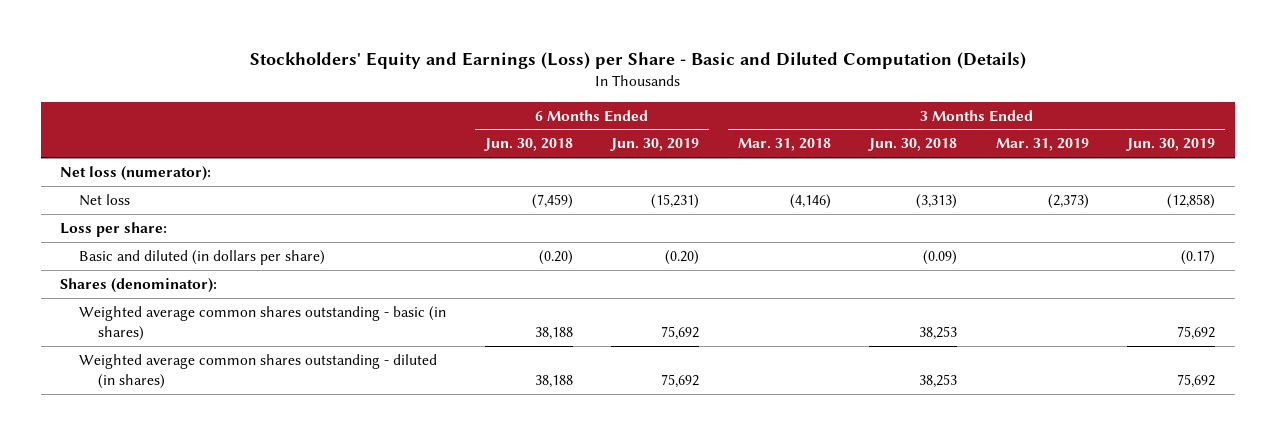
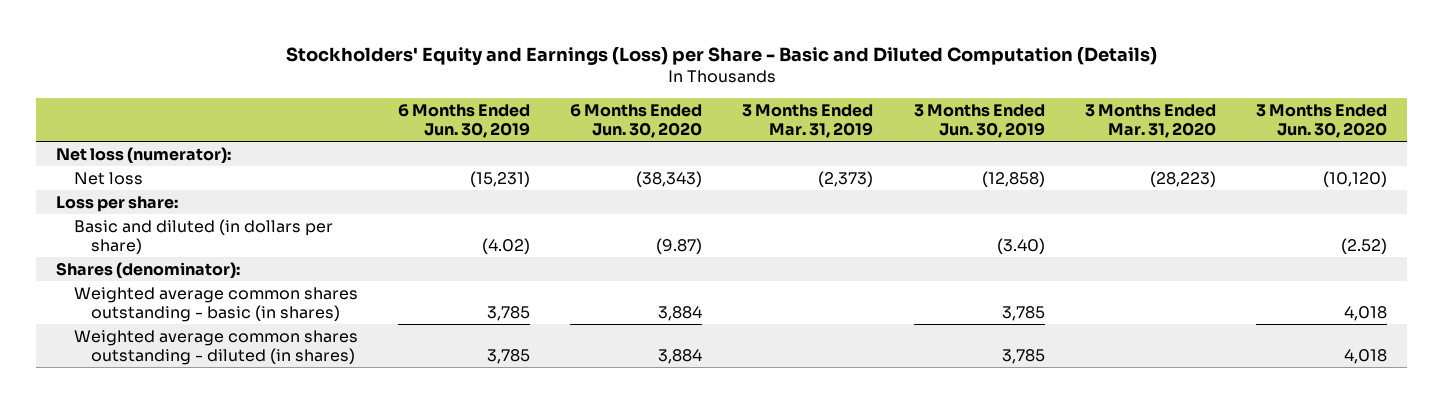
[483,138,573,152] Jun. 30, 2018 -> none
[737,138,831,152] Mar. 31, 2018 -> none
[868,138,958,152] Jun. 30, 2018 -> none
none -> [570,104,703,139] 6 Months Ended Jun. 30, 2020
none -> [1084,104,1216,139] 3 Months Ended Mar. 31, 2020
none -> [1256,104,1388,139] 3 Months Ended Jun. 30, 2020
[665,249,700,265] (0.20) -> [481,237,530,254] (4.02)
[1181,249,1216,265] (0.17) -> [996,237,1045,254] (3.40)
[661,325,700,340] 75,692 -> [486,305,530,321] 3,785
[1177,325,1216,340] 75,692 -> [1001,305,1045,321] 3,785
[661,373,700,388] 75,692 -> [486,348,530,364] 3,785
[1177,373,1216,388] 75,692 -> [1001,348,1045,364] 3,785

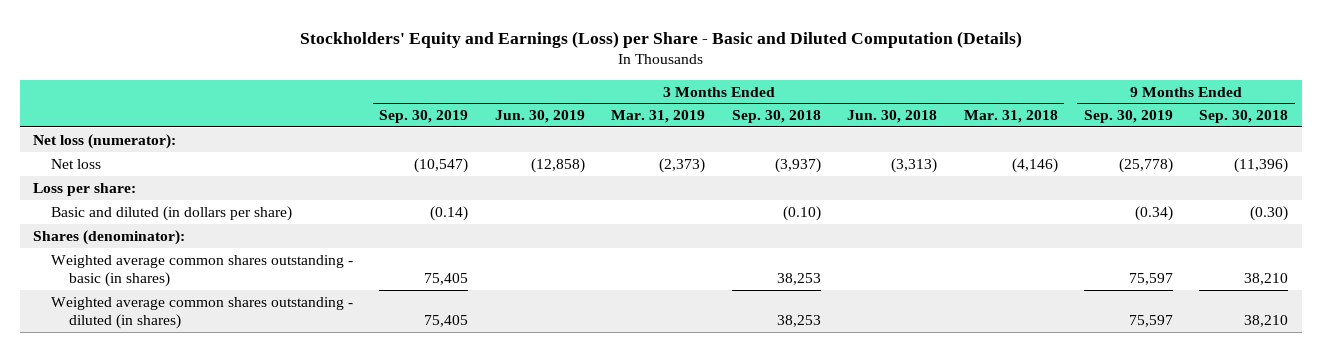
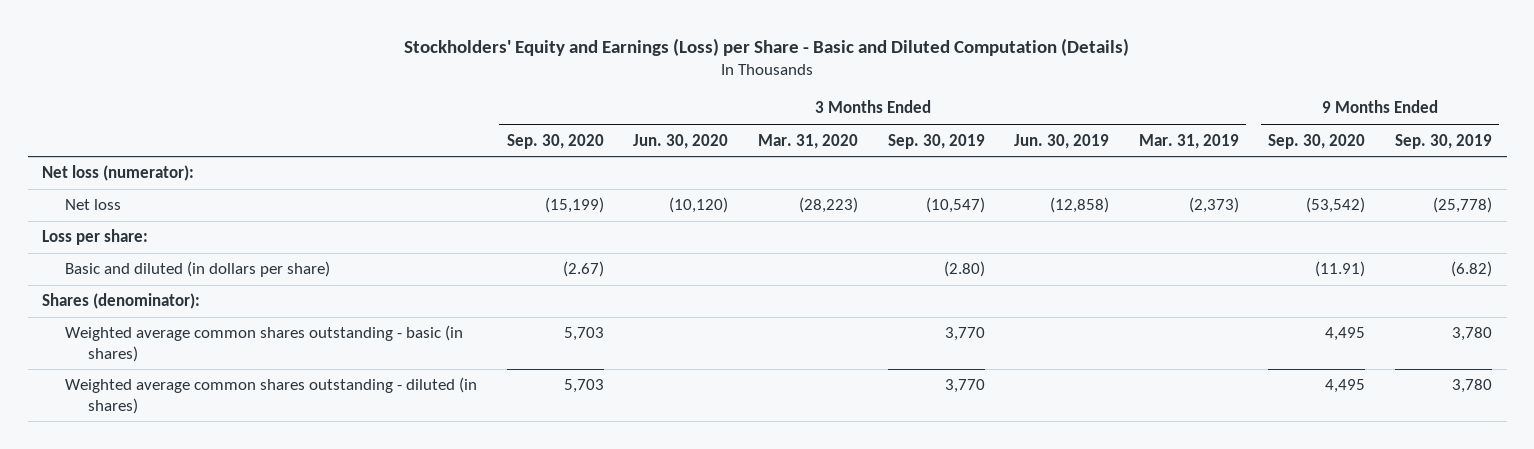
[731,110,821,124] Sep. 30, 2018 -> none
[847,110,938,124] Jun. 30, 2018 -> none
[963,110,1058,124] Mar. 31, 2018 -> none
[1199,110,1289,124] Sep. 30, 2018 -> none
none -> [506,133,604,149] Sep. 30, 2020
none -> [633,133,729,149] Jun. 30, 2020
none -> [758,133,859,149] Mar. 31, 2020
none -> [1268,133,1366,149] Sep. 30, 2020
[430,205,469,221] (0.14) -> [943,261,985,278] (2.80)
[1135,205,1174,221] (0.34) -> [1450,261,1492,278] (6.82)
[424,272,469,285] 75,405 -> [944,327,985,342] 3,770
[1129,272,1174,285] 75,597 -> [1451,327,1492,342] 3,780
[424,314,469,327] 75,405 -> [944,379,985,394] 3,770
[1129,314,1174,327] 75,597 -> [1451,379,1492,394] 3,780

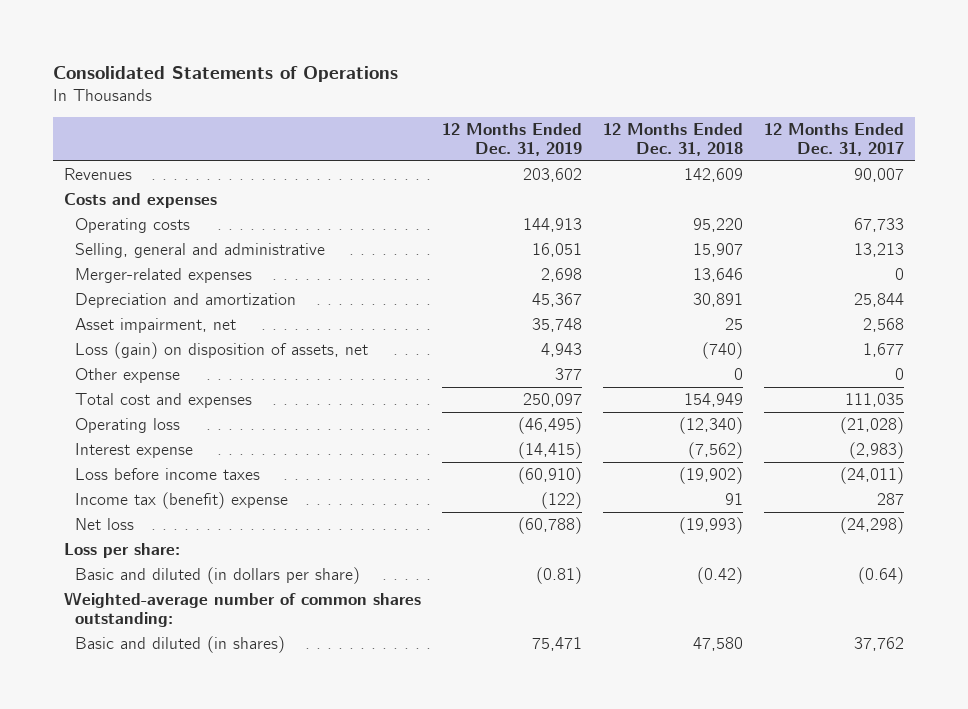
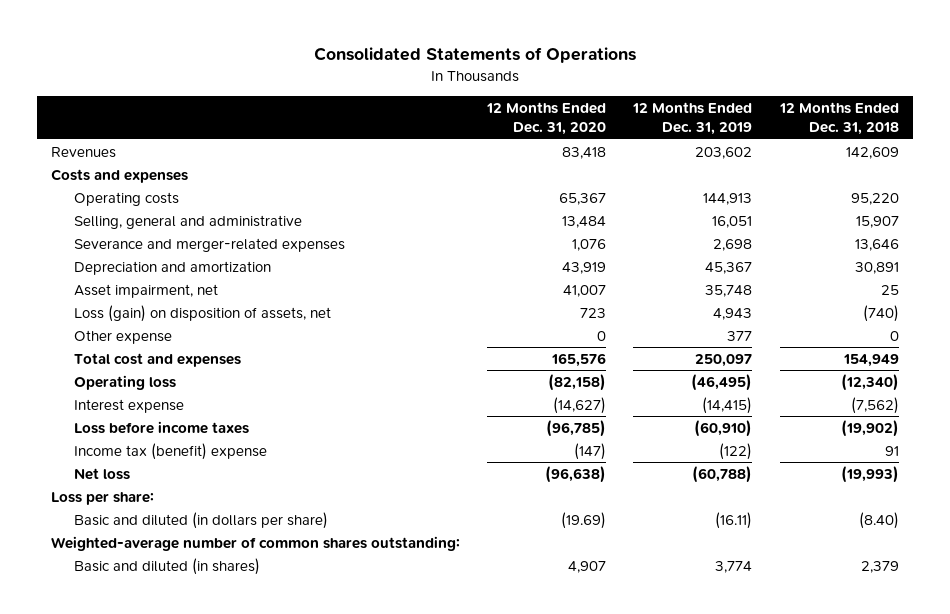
[764,123,905,157] 12 Months Ended Dec. 31, 2017 -> none
none -> [486,101,607,135] 12 Months Ended Dec. 31, 2020
[75,268,253,284] Merger-related expenses -> [74,237,346,252] Severance and merger-related expenses
[535,567,582,585] (0.81) -> [715,511,753,529] (16.11)
[697,567,744,585] (0.42) -> [858,511,899,529] (8.40)
[531,637,582,652] 75,471 -> [715,560,753,573] 3,774
[693,637,744,652] 47,580 -> [860,560,899,573] 2,379

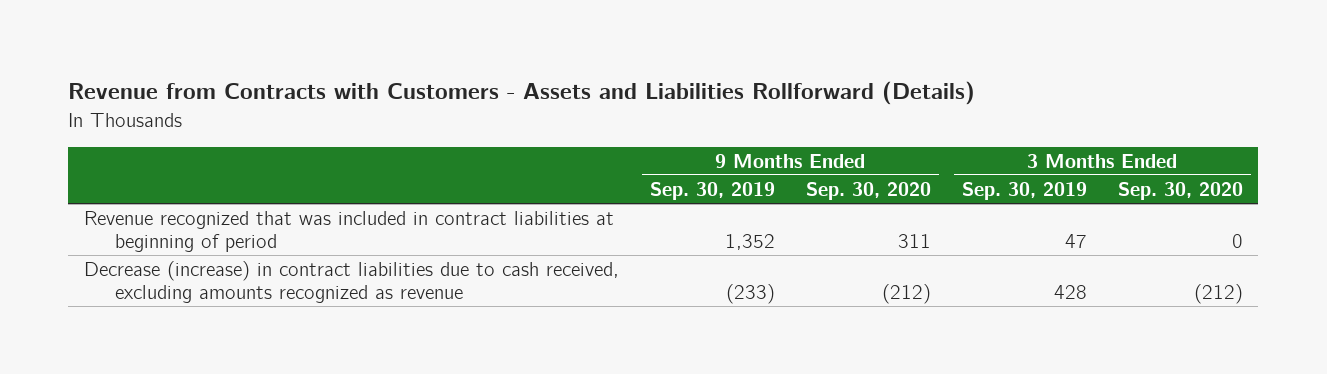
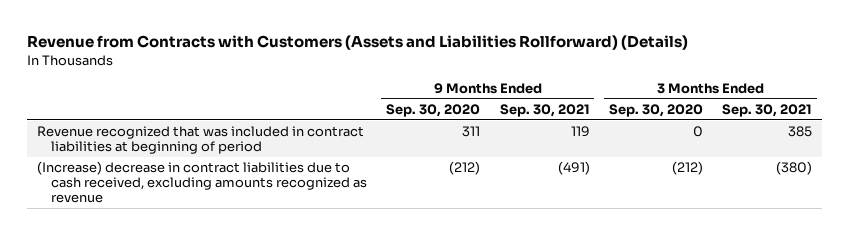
[68,81,976,106] Revenue from Contracts with Customers - Assets and Liabilities Rollforward (Details) -> [27,35,689,51] Revenue from Contracts with Customers (Assets and Liabilities Rollforward) (Details)
[649,181,775,200] Sep. 30, 2019 -> none
[961,181,1087,200] Sep. 30, 2019 -> none
none -> [499,103,590,117] Sep. 30, 2021
none -> [722,103,813,117] Sep. 30, 2021
[83,261,619,304] Decrease (increase) in contract liabilities due to cash received, excluding amounts recognized as revenue -> [36,161,368,204] (Increase) decrease in contract liabilities due to cash received, excluding amounts recognized as revenue

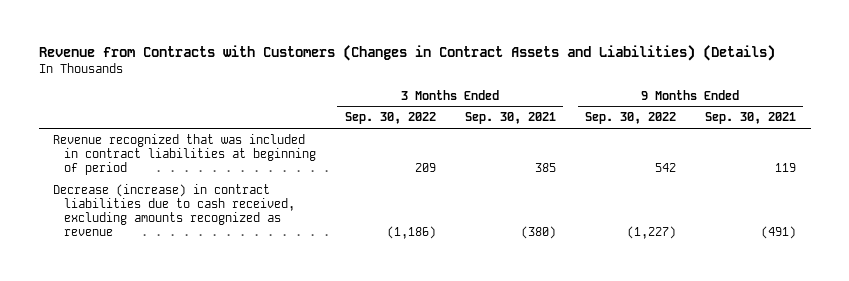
[27,35,689,51] Revenue from Contracts with Customers (Assets and Liabilities Rollforward) (Details) -> [38,44,775,61] Revenue from Contracts with Customers (Changes in Contract Assets and Liabilities) (Details)
[386,103,481,117] Sep. 30, 2020 -> none
[608,103,703,117] Sep. 30, 2020 -> none
none -> [344,112,436,125] Sep. 30, 2022
none -> [584,112,676,125] Sep. 30, 2022
[36,161,368,204] (Increase) decrease in contract liabilities due to cash received, excluding amounts recognized as revenue -> [53,184,295,236] Decrease (increase) in contract liabilities due to cash received, excluding amounts recognized as revenue

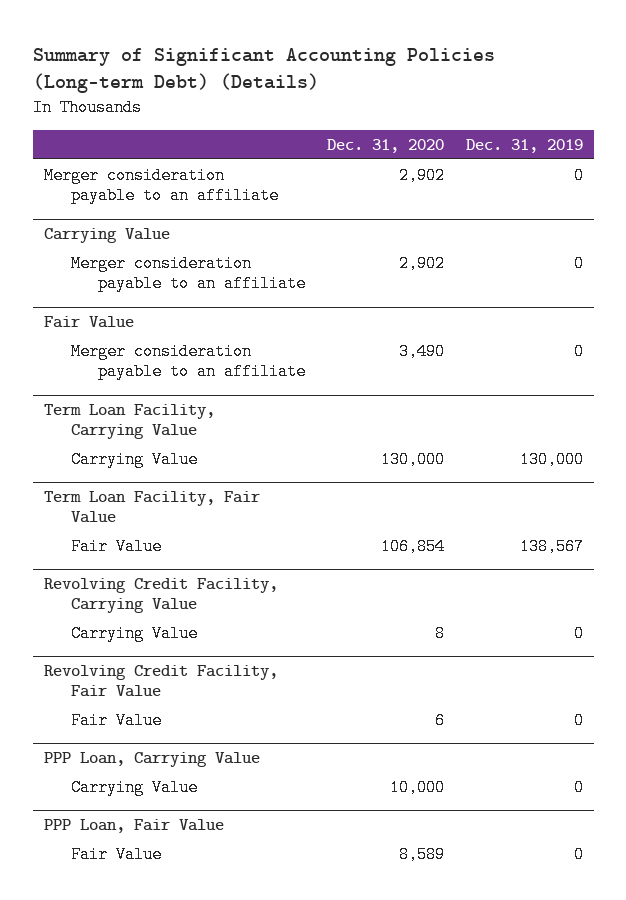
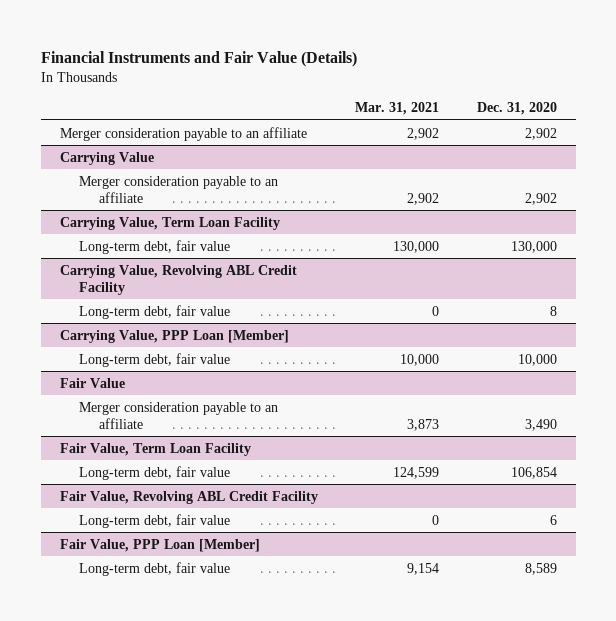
[32,47,495,94] Summary of Significant Accounting Policies (Long-term Debt) (Details) -> [40,50,357,67] Financial Instruments and Fair Value (Details)
[465,138,583,153] Dec. 31, 2019 -> none
none -> [355,102,440,116] Mar. 31, 2021
none -> [59,216,280,230] Carrying Value, Term Loan Facility
none -> [79,239,231,254] Long-term debt, fair value
none -> [59,264,297,295] Carrying Value, Revolving ABL Credit Facility
none -> [79,304,231,319] Long-term debt, fair value
none -> [59,329,289,343] Carrying Value, PPP Loan [Member]
none -> [79,352,231,367] Long-term debt, fair value
[43,403,215,440] Term Loan Facility, Carrying Value -> none
[70,450,198,468] Carrying Value -> none
[43,577,278,614] Revolving Credit Facility, Carrying Value -> none
[70,624,198,642] Carrying Value -> none
[43,751,260,767] PPP Loan, Carrying Value -> none
[70,778,198,796] Carrying Value -> none
[43,490,260,524] Term Loan Facility, Fair Value -> [59,442,251,456] Fair Value, Term Loan Facility
[70,537,162,555] Fair Value -> [79,465,231,480] Long-term debt, fair value
[43,664,278,698] Revolving Credit Facility, Fair Value -> [59,490,318,504] Fair Value, Revolving ABL Credit Facility
[70,711,162,729] Fair Value -> [79,513,231,528] Long-term debt, fair value
[43,818,224,833] PPP Loan, Fair Value -> [59,538,260,552] Fair Value, PPP Loan [Member]
[70,845,162,863] Fair Value -> [79,561,231,576] Long-term debt, fair value

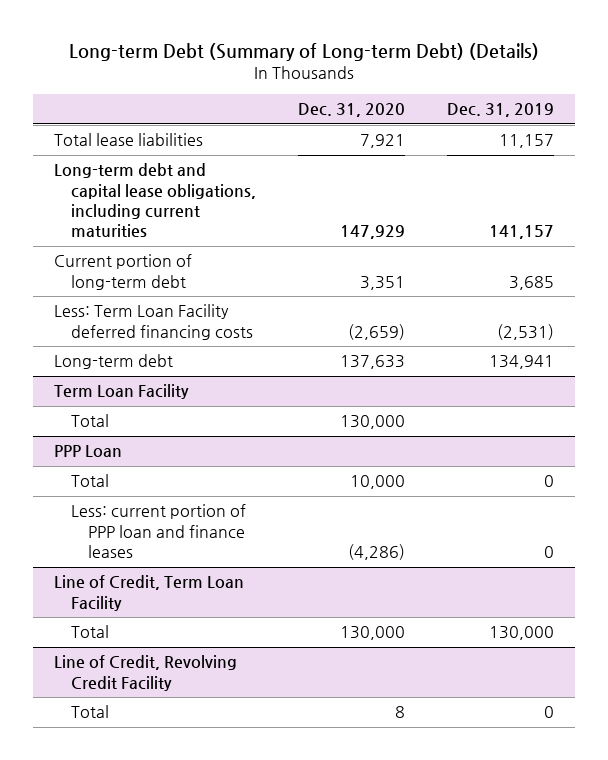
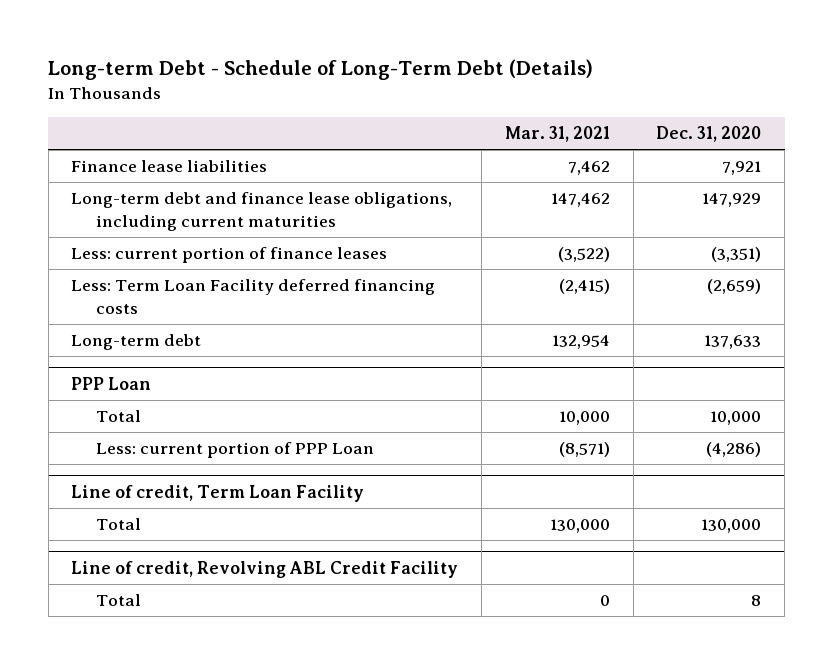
[68,42,539,61] Long-term Debt (Summary of Long-term Debt) (Details) -> [48,59,594,81] Long-term Debt - Schedule of Long-Term Debt (Details)
[447,103,555,118] Dec. 31, 2019 -> none
none -> [504,126,610,143] Mar. 31, 2021
[53,133,203,147] Total lease liabilities -> [71,160,268,173] Finance lease liabilities
[53,163,256,238] Long-term debt and capital lease obligations, including current maturities -> [71,192,453,231] Long-term debt and finance lease obligations, including current maturities
[53,254,192,290] Current portion of long-term debt -> [71,247,388,264] Less: current portion of finance leases
[359,275,405,290] 3,351 -> [711,247,762,263] (3,351)
[53,384,189,400] Term Loan Facility -> none
[70,414,109,428] Total -> none
[70,504,246,559] Less: current portion of PPP loan and finance leases -> [95,442,374,459] Less: current portion of PPP Loan
[53,575,244,611] Line of Credit, Term Loan Facility -> [71,484,365,502] Line of credit, Term Loan Facility
[53,655,237,691] Line of Credit, Revolving Credit Facility -> [71,560,459,578] Line of credit, Revolving ABL Credit Facility

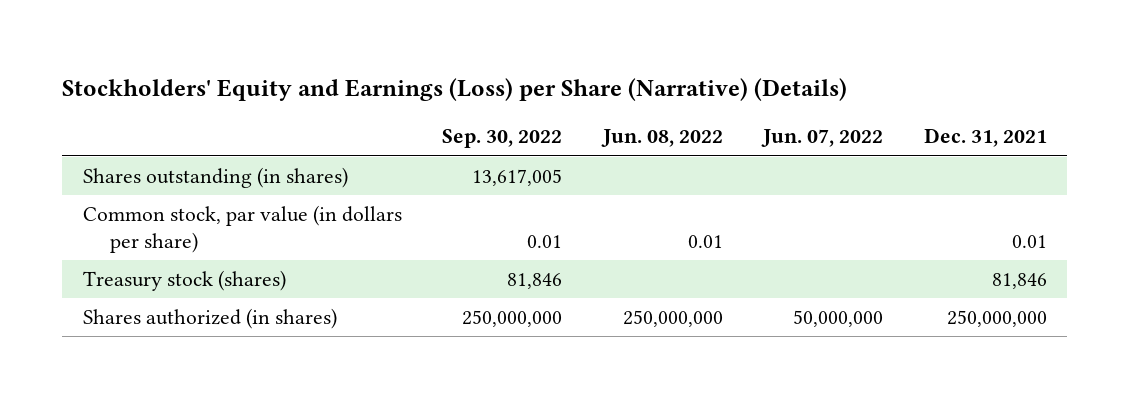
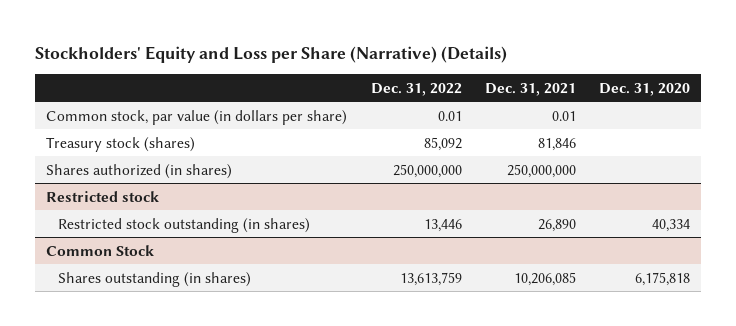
[62,77,848,101] Stockholders' Equity and Earnings (Loss) per Share (Narrative) (Details) -> [34,45,507,63] Stockholders' Equity and Loss per Share (Narrative) (Details)
[442,129,563,149] Sep. 30, 2022 -> none
[600,129,723,148] Jun. 08, 2022 -> none
[761,129,884,148] Jun. 07, 2022 -> none
none -> [370,82,462,96] Dec. 31, 2022
none -> [598,82,690,96] Dec. 31, 2020
[82,167,348,189] Shares outstanding (in shares) -> none
none -> [46,190,160,202] Restricted stock
none -> [58,217,311,233] Restricted stock outstanding (in shares)
none -> [46,244,155,256] Common Stock
none -> [58,271,252,287] Shares outstanding (in shares)

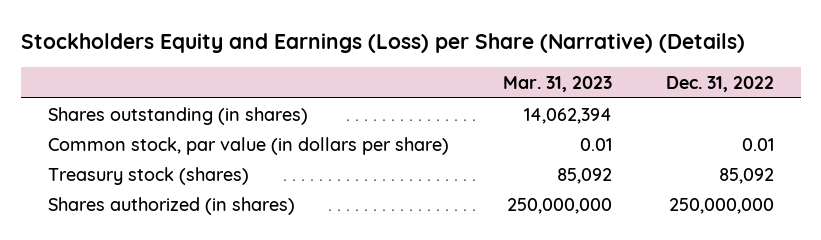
[34,45,507,63] Stockholders' Equity and Loss per Share (Narrative) (Details) -> [20,33,745,54] Stockholders Equity and Earnings (Loss) per Share (Narrative) (Details)
[484,82,576,96] Dec. 31, 2021 -> none
[598,82,690,96] Dec. 31, 2020 -> none
none -> [502,75,612,92] Mar. 31, 2023
none -> [47,106,308,125] Shares outstanding (in shares)
[46,190,160,202] Restricted stock -> none
[58,217,311,233] Restricted stock outstanding (in shares) -> none
[46,244,155,256] Common Stock -> none
[58,271,252,287] Shares outstanding (in shares) -> none

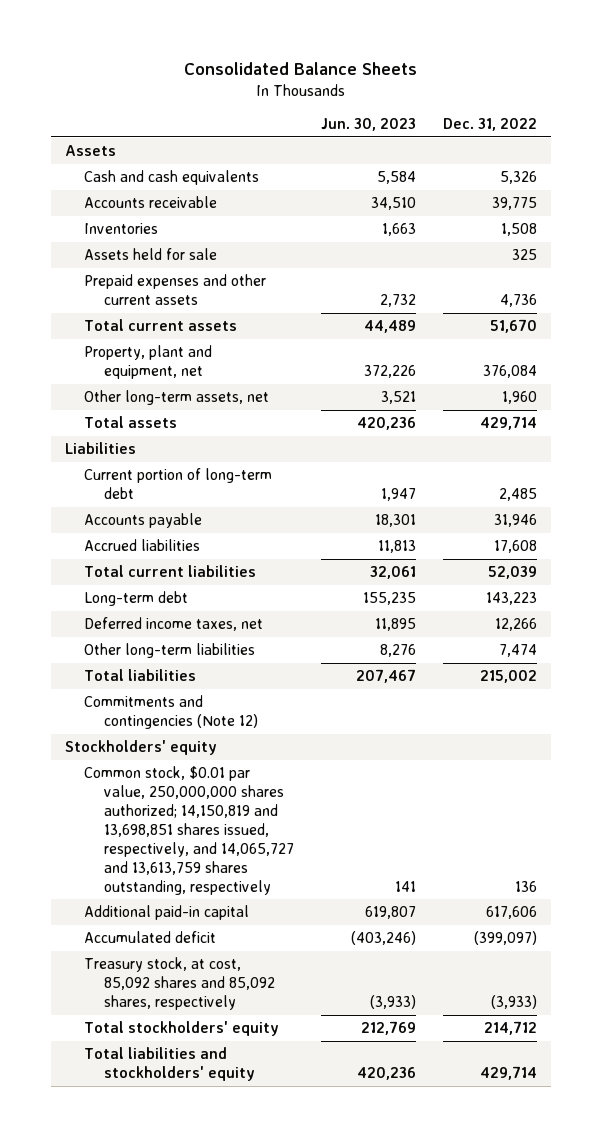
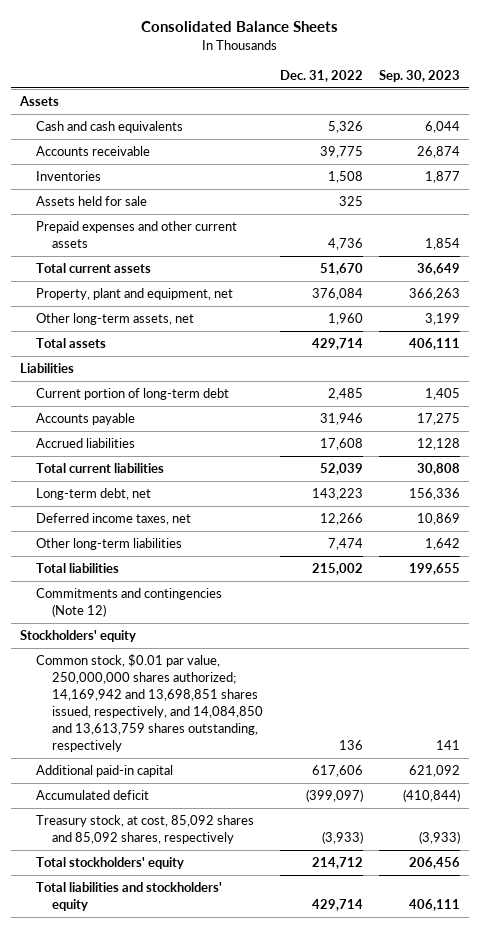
[320,118,416,132] Jun. 30, 2023 -> none
none -> [379,70,461,83] Sep. 30, 2023
[84,591,189,607] Long-term debt -> [35,488,151,501] Long-term debt, net
[84,766,294,895] Common stock, $0.01 par value, 250,000,000 shares authorized; 14,150,819 and 13,698,851 shares issued, respectively, and 14,065,727 and 13,613,759 shares outstanding, respectively -> [35,654,264,752] Common stock, $0.01 par value, 250,000,000 shares authorized; 14,169,942 and 13,698,851 shares issued, respectively, and 14,084,850 and 13,613,759 shares outstanding, respectively

